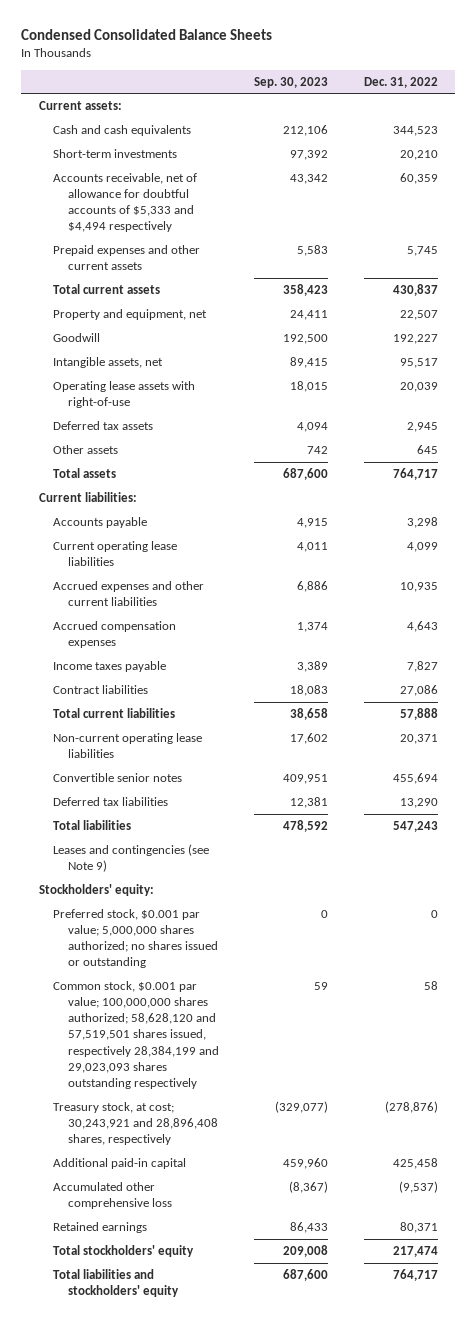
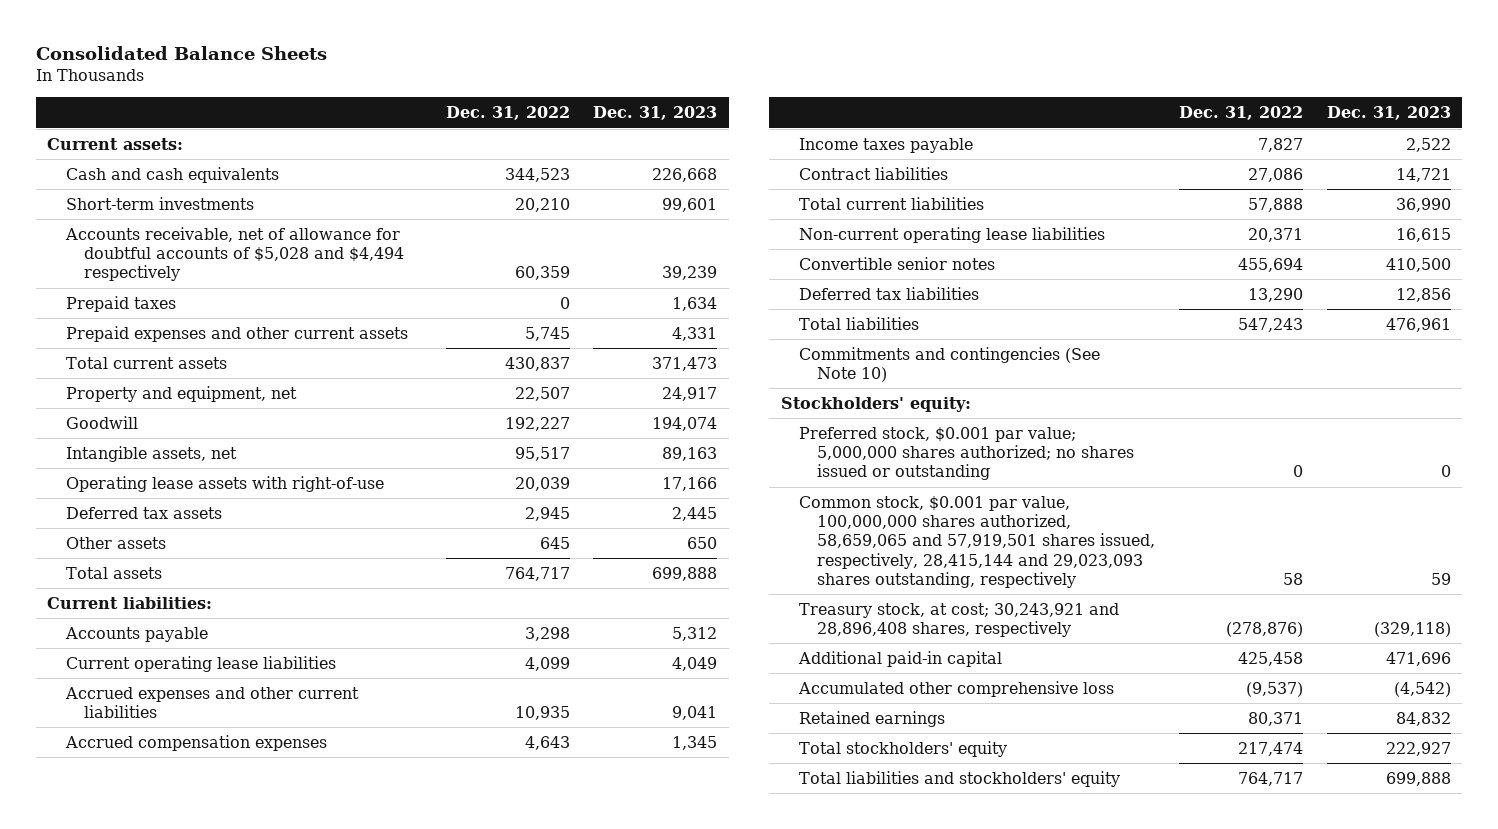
[20,29,272,41] Condensed Consolidated Balance Sheets -> [35,46,327,61] Consolidated Balance Sheets
[254,76,329,88] Sep. 30, 2023 -> none
none -> [593,106,718,121] Dec. 31, 2023
[53,172,198,233] Accounts receivable, net of allowance for doubtful accounts of $5,333 and $4,494 respectively -> [64,226,404,282] Accounts receivable, net of allowance for doubtful accounts of $5,028 and $4,494 respectively
none -> [65,295,176,312] Prepaid taxes
[53,843,210,873] Leases and contingencies (see Note 9) -> [798,346,1100,383] Commitments and contingencies (See Note 10)
[53,980,219,1090] Common stock, $0.001 par value; 100,000,000 shares authorized; 58,628,120 and 57,519,501 shares issued, respectively 28,384,199 and 29,023,093 shares outstanding respectively -> [798,495,1156,588] Common stock, $0.001 par value, 100,000,000 shares authorized, 58,659,065 and 57,919,501 shares issued, respectively, 28,415,144 and 29,023,093 shares outstanding, respectively

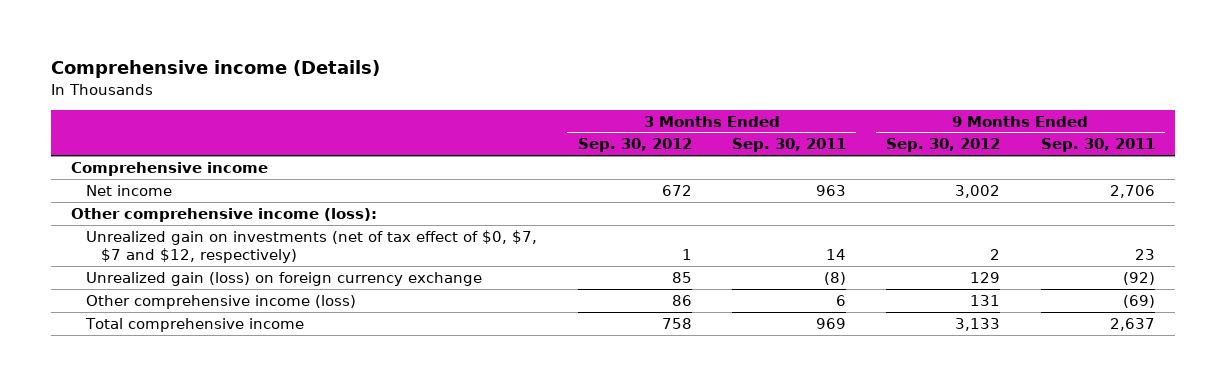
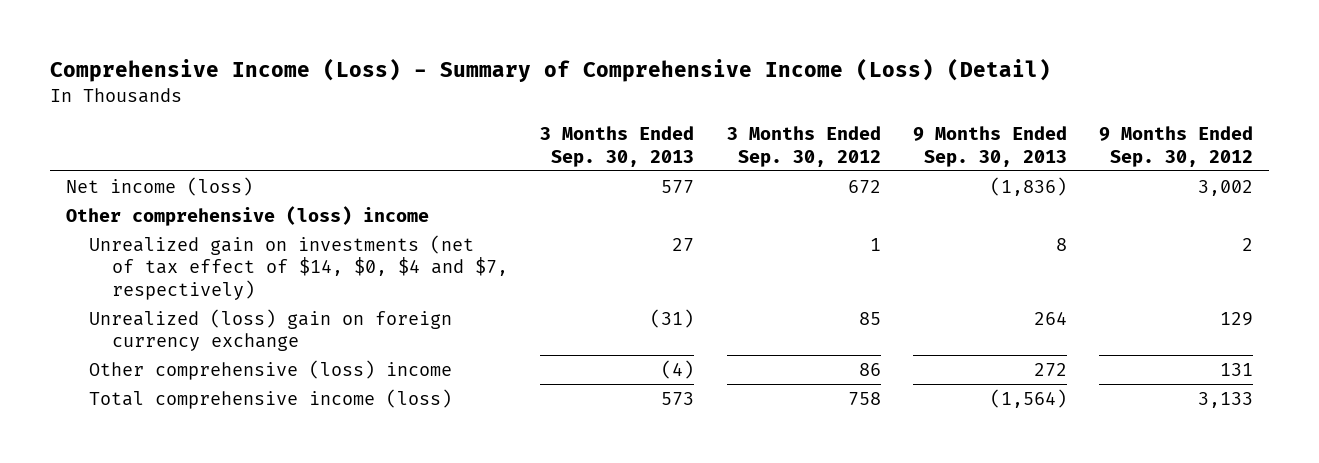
[50,60,380,79] Comprehensive income (Details) -> [49,58,1051,83] Comprehensive Income (Loss) - Summary of Comprehensive Income (Loss) (Detail)
[731,138,846,153] Sep. 30, 2011 -> none
[1040,138,1155,153] Sep. 30, 2011 -> none
none -> [540,125,695,167] 3 Months Ended Sep. 30, 2013
none -> [912,125,1067,167] 9 Months Ended Sep. 30, 2013
[71,161,269,176] Comprehensive income -> none
[86,184,173,196] Net income -> [65,176,253,196] Net income (loss)
[71,207,378,222] Other comprehensive income (loss): -> [65,205,429,226] Other comprehensive (loss) income
[86,229,538,264] Unrealized gain on investments (net of tax effect of $0, $7, $7 and $12, respectively) -> [89,234,509,300] Unrealized gain on investments (net of tax effect of $14, $0, $4 and $7, respectively)
[86,271,483,286] Unrealized gain (loss) on foreign currency exchange -> [89,308,453,352] Unrealized (loss) gain on foreign currency exchange
[86,294,357,309] Other comprehensive income (loss) -> [89,359,453,380] Other comprehensive (loss) income
[85,317,305,332] Total comprehensive income -> [89,388,453,409] Total comprehensive income (loss)

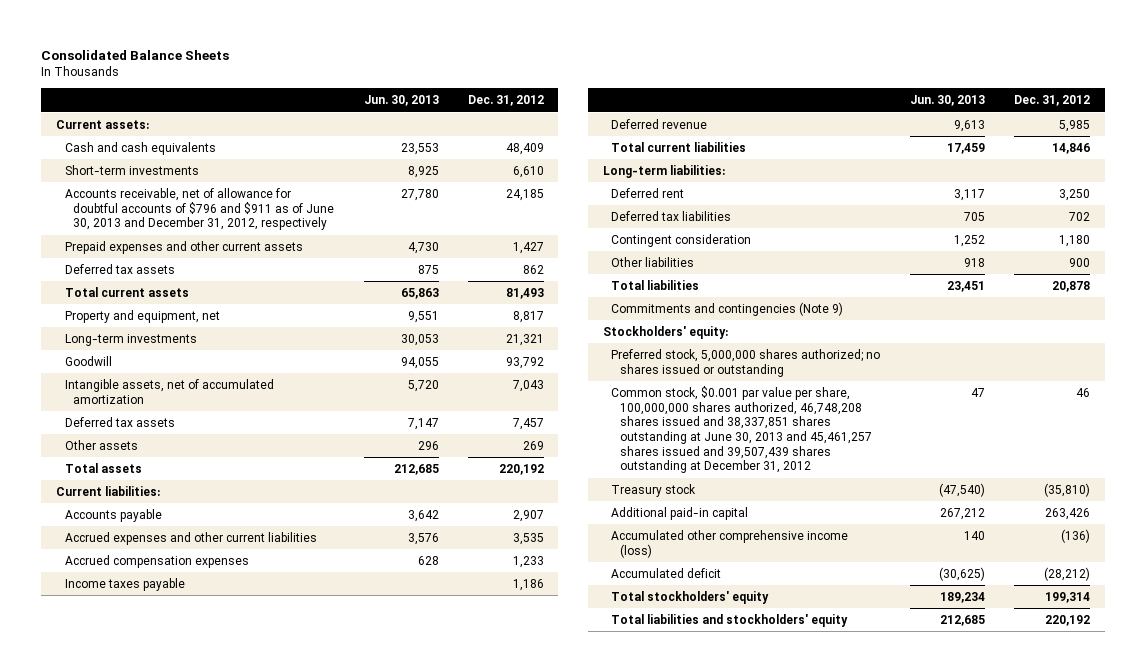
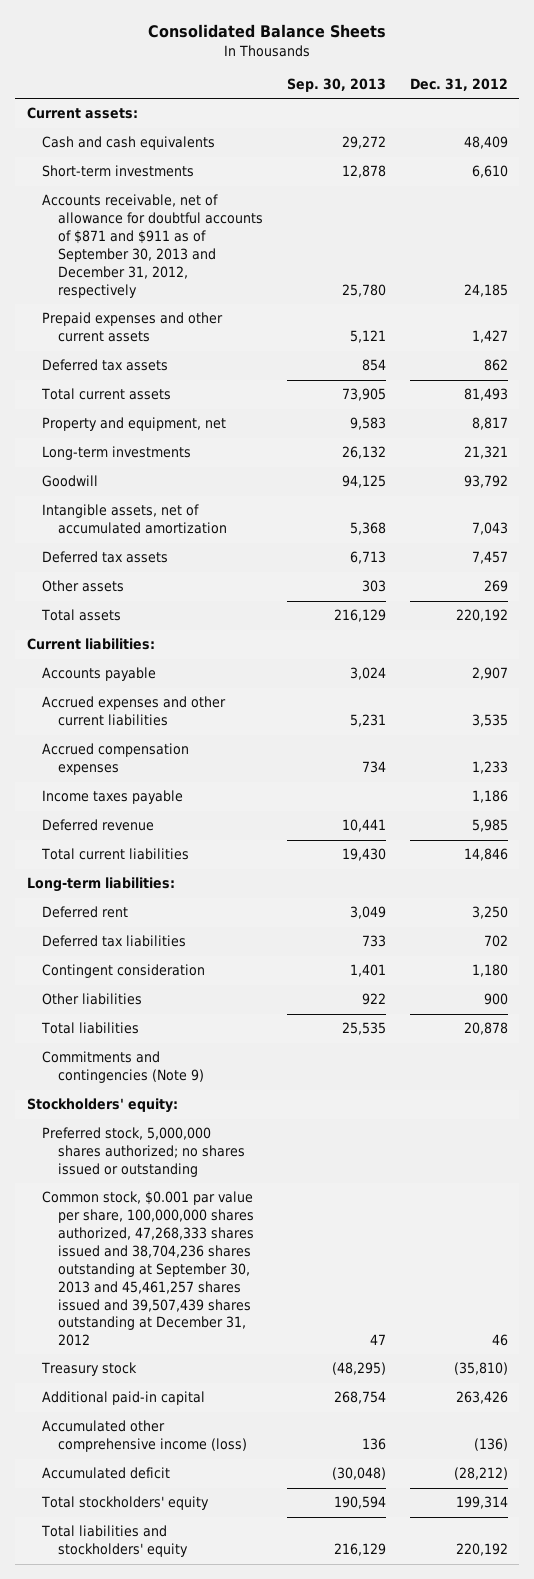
[363,95,439,107] Jun. 30, 2013 -> none
none -> [286,78,386,93] Sep. 30, 2013
[64,187,335,231] Accounts receivable, net of allowance for doubtful accounts of $796 and $911 as of June 30, 2013 and December 31, 2012, respectively -> [42,194,264,298] Accounts receivable, net of allowance for doubtful accounts of $871 and $911 as of September 30, 2013 and December 31, 2012, respectively
[611,385,873,474] Common stock, $0.001 par value per share, 100,000,000 shares authorized, 46,748,208 shares issued and 38,337,851 shares outstanding at June 30, 2013 and 45,461,257 shares issued and 39,507,439 shares outstanding at December 31, 2012 -> [42,1191,255,1347] Common stock, $0.001 par value per share, 100,000,000 shares authorized, 47,268,333 shares issued and 38,704,236 shares outstanding at September 30, 2013 and 45,461,257 shares issued and 39,507,439 shares outstanding at December 31, 2012

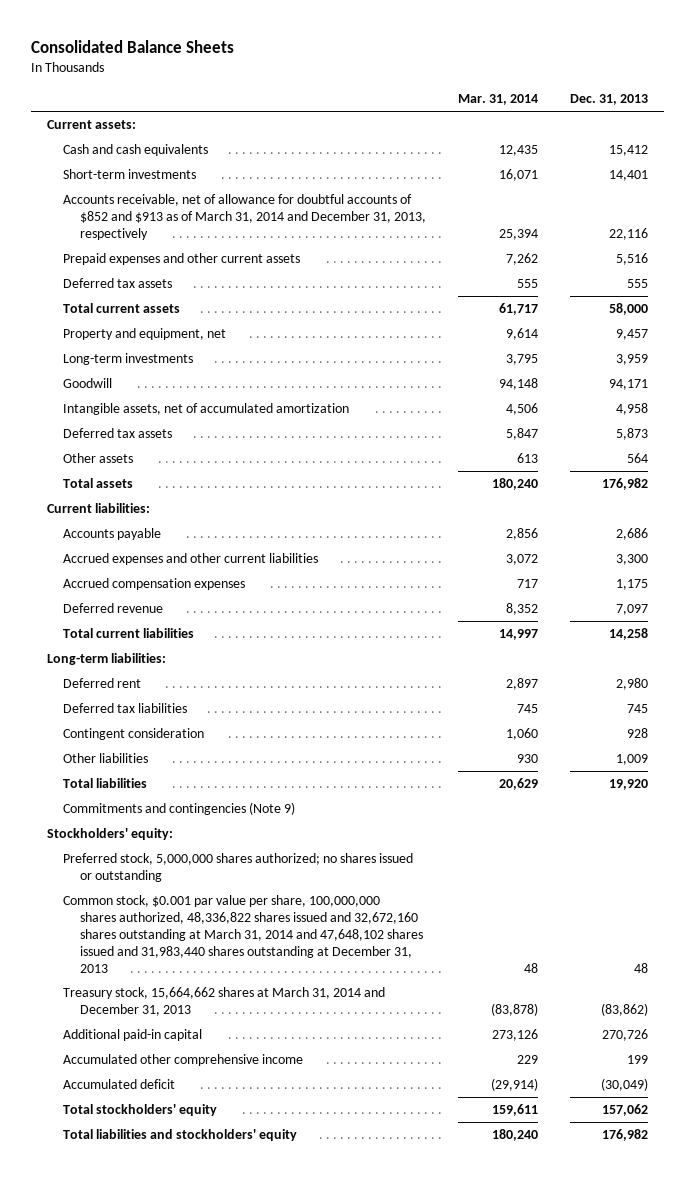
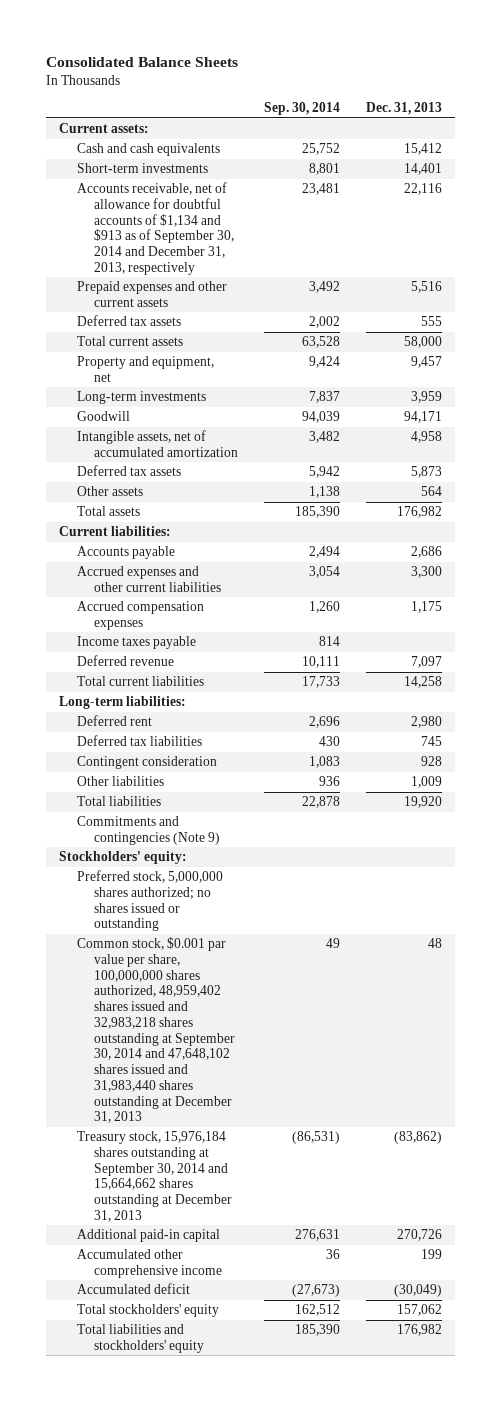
[457,94,538,106] Mar. 31, 2014 -> none
none -> [263,102,340,116] Sep. 30, 2014
[63,194,427,240] Accounts receivable, net of allowance for doubtful accounts of $852 and $913 as of March 31, 2014 and December 31, 2013, respectively -> [76,182,235,275] Accounts receivable, net of allowance for doubtful accounts of $1,134 and $913 as of September 30, 2014 and December 31, 2013, respectively
none -> [76,636,196,650] Income taxes payable
[63,895,424,973] Common stock, $0.001 par value per share, 100,000,000 shares authorized, 48,336,822 shares issued and 32,672,160 shares outstanding at March 31, 2014 and 47,648,102 shares issued and 31,983,440 shares outstanding at December 31, 2013 -> [76,937,236,1124] Common stock, $0.001 par value per share, 100,000,000 shares authorized, 48,959,402 shares issued and 32,983,218 shares outstanding at September 30, 2014 and 47,648,102 shares issued and 31,983,440 shares outstanding at December 31, 2013
[63,987,386,1017] Treasury stock, 15,664,662 shares at March 31, 2014 and December 31, 2013 -> [76,1131,233,1222] Treasury stock, 15,976,184 shares outstanding at September 30, 2014 and 15,664,662 shares outstanding at December 31, 2013

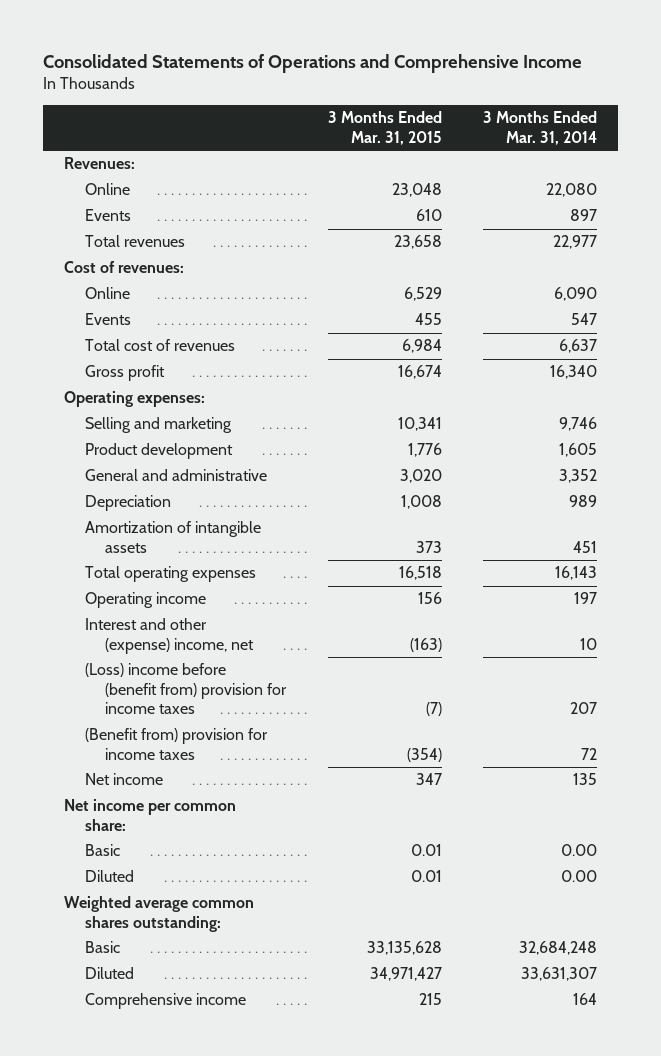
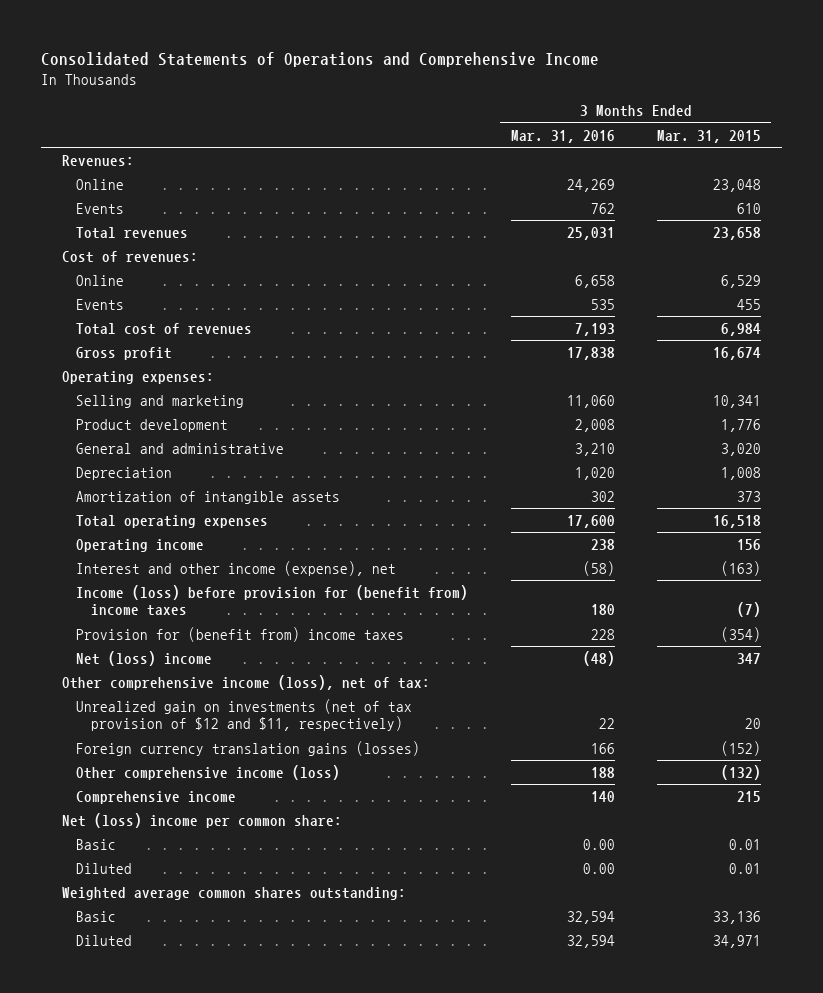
[483,111,598,145] 3 Months Ended Mar. 31, 2014 -> none
none -> [510,129,615,143] Mar. 31, 2016
[84,618,255,654] Interest and other (expense) income, net -> [76,560,397,576] Interest and other income (expense), net
[84,663,288,715] (Loss) income before (benefit from) provision for income taxes -> [76,584,469,617] Income (loss) before provision for (benefit from) income taxes
[84,728,268,760] (Benefit from) provision for income taxes -> [76,626,405,642] Provision for (benefit from) income taxes
[84,773,163,786] Net income -> [76,650,213,666] Net (loss) income
none -> [61,674,430,690] Other comprehensive income (loss), net of tax:
none -> [76,698,413,732] Unrealized gain on investments (net of tax provision of $12 and $11, respectively)
none -> [76,740,421,756] Foreign currency translation gains (losses)
none -> [76,764,341,780] Other comprehensive income (loss)
[84,993,246,1010] Comprehensive income -> [76,790,237,804] Comprehensive income
[63,799,236,831] Net income per common share: -> [61,812,342,828] Net (loss) income per common share:
[366,941,442,956] 33,135,628 -> [712,910,761,924] 33,136
[369,967,442,982] 34,971,427 -> [712,934,761,948] 34,971

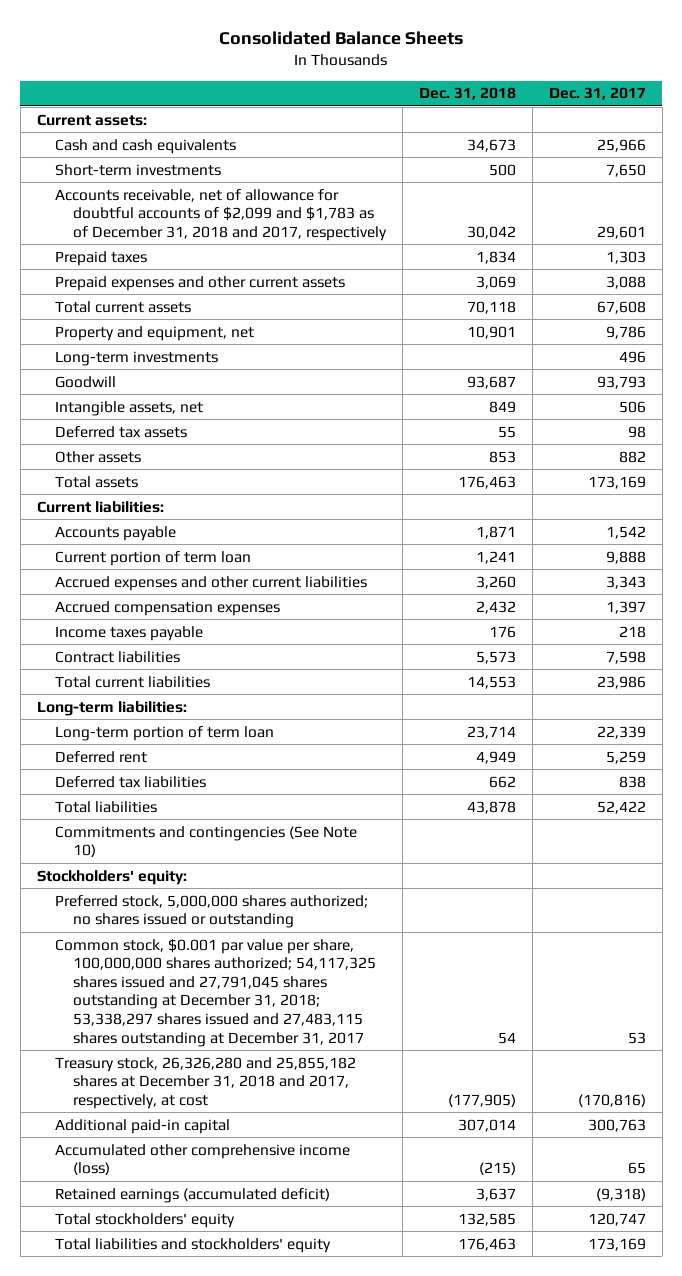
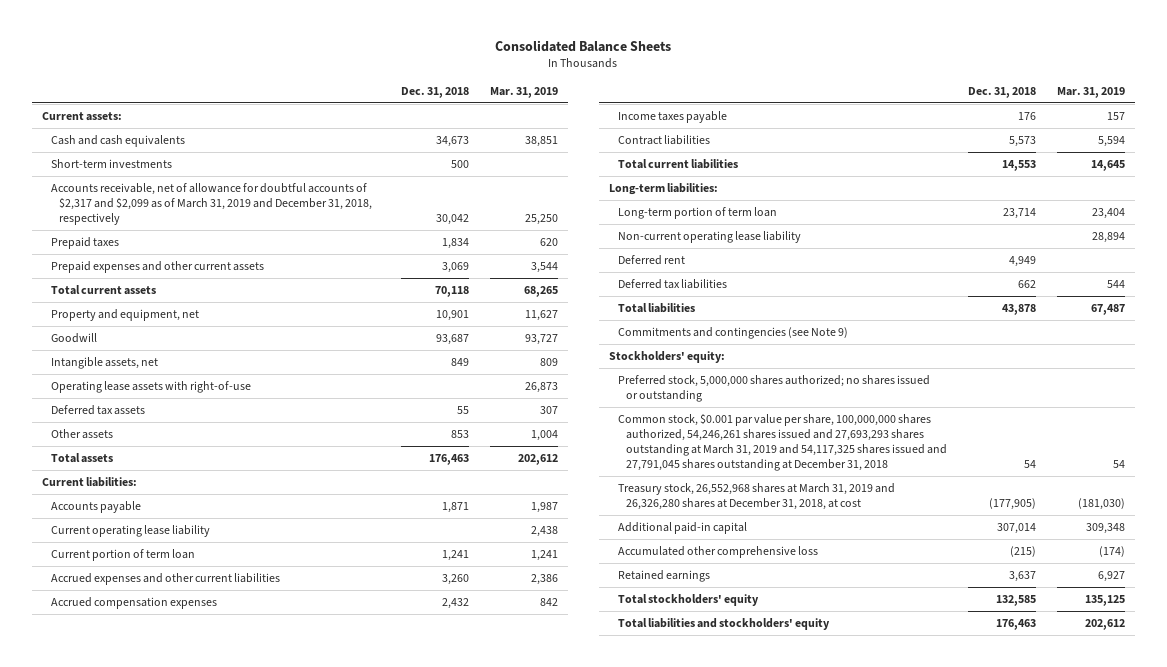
[548,87,646,101] Dec. 31, 2017 -> none
none -> [489,87,558,99] Mar. 31, 2019
[54,188,388,241] Accounts receivable, net of allowance for doubtful accounts of $2,099 and $1,783 as of December 31, 2018 and 2017, respectively -> [50,182,373,225] Accounts receivable, net of allowance for doubtful accounts of $2,317 and $2,099 as of March 31, 2019 and December 31, 2018, respectively
[54,350,218,366] Long-term investments -> none
none -> [50,380,251,393] Operating lease assets with right-of-use
none -> [50,524,210,537] Current operating lease liability
none -> [617,230,801,243] Non-current operating lease liability
[54,825,357,858] Commitments and contingencies (See Note 10) -> [617,326,848,339] Commitments and contingencies (see Note 9)
[54,938,377,1047] Common stock, $0.001 par value per share, 100,000,000 shares authorized; 54,117,325 shares issued and 27,791,045 shares outstanding at December 31, 2018; 53,338,297 shares issued and 27,483,115 shares outstanding at December 31, 2017 -> [617,413,948,471] Common stock, $0.001 par value per share, 100,000,000 shares authorized, 54,246,261 shares issued and 27,693,293 shares outstanding at March 31, 2019 and 54,117,325 shares issued and 27,791,045 shares outstanding at December 31, 2018
[54,1056,356,1109] Treasury stock, 26,326,280 and 25,855,182 shares at December 31, 2018 and 2017, respectively, at cost -> [617,482,895,510] Treasury stock, 26,552,968 shares at March 31, 2019 and 26,326,280 shares at December 31, 2018, at cost
[54,1143,350,1176] Accumulated other comprehensive income (loss) -> [617,545,818,558] Accumulated other comprehensive loss
[54,1187,330,1203] Retained earnings (accumulated deficit) -> [617,569,710,582] Retained earnings

